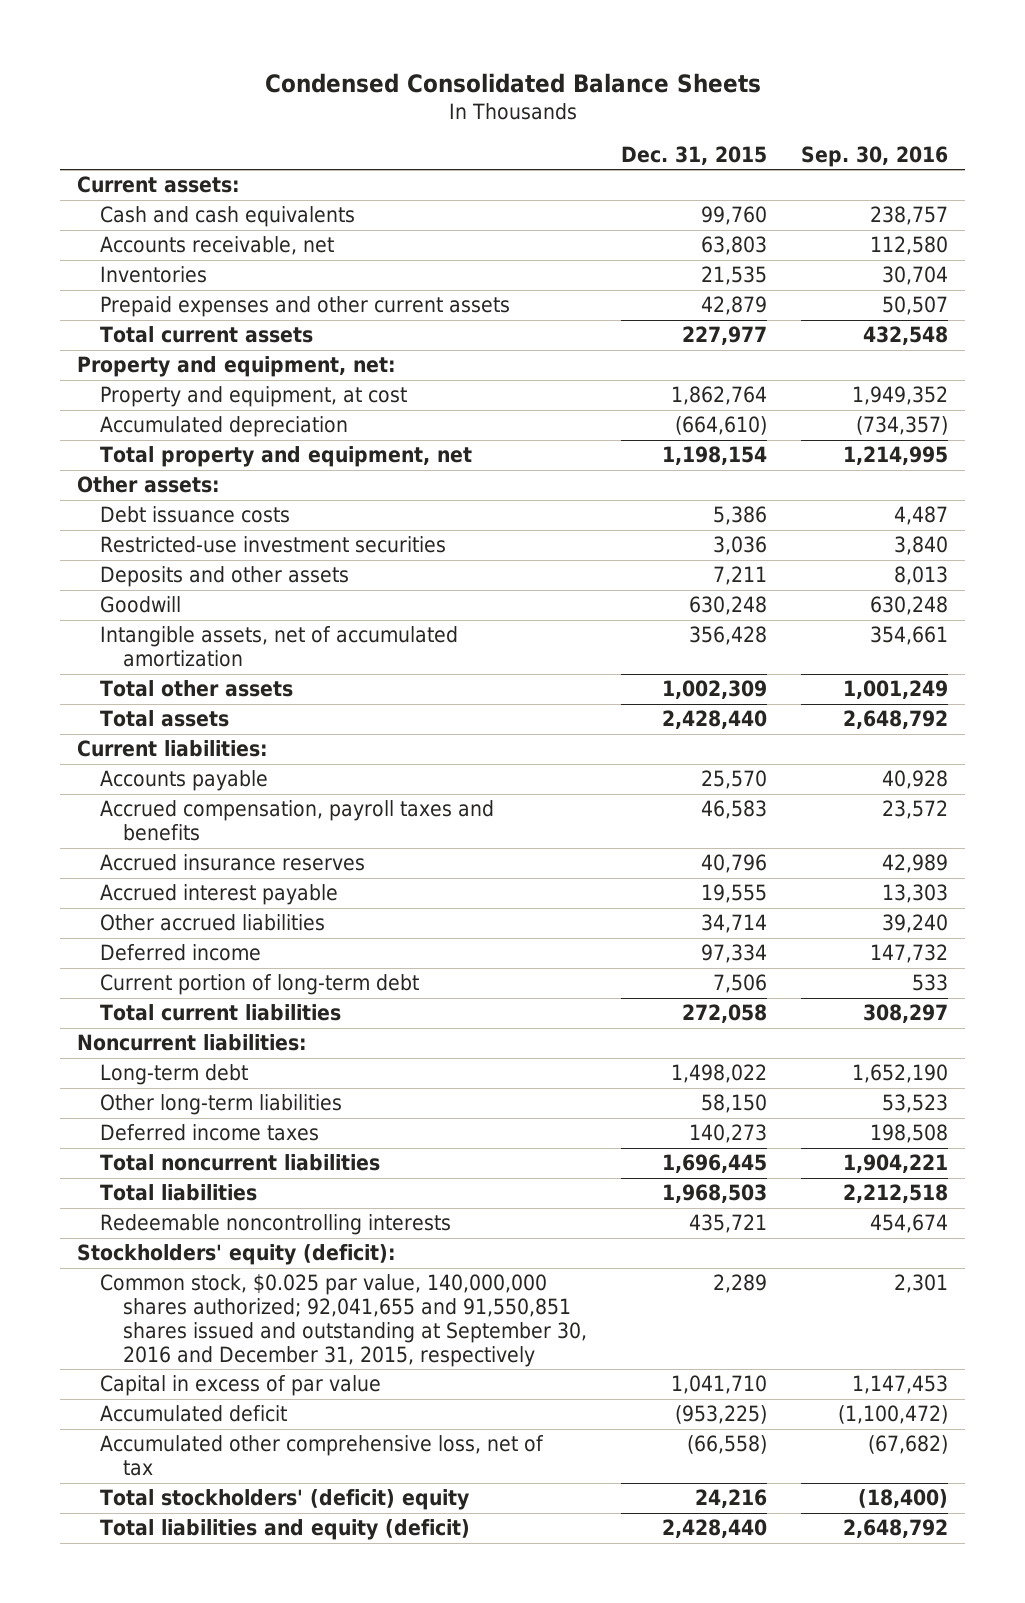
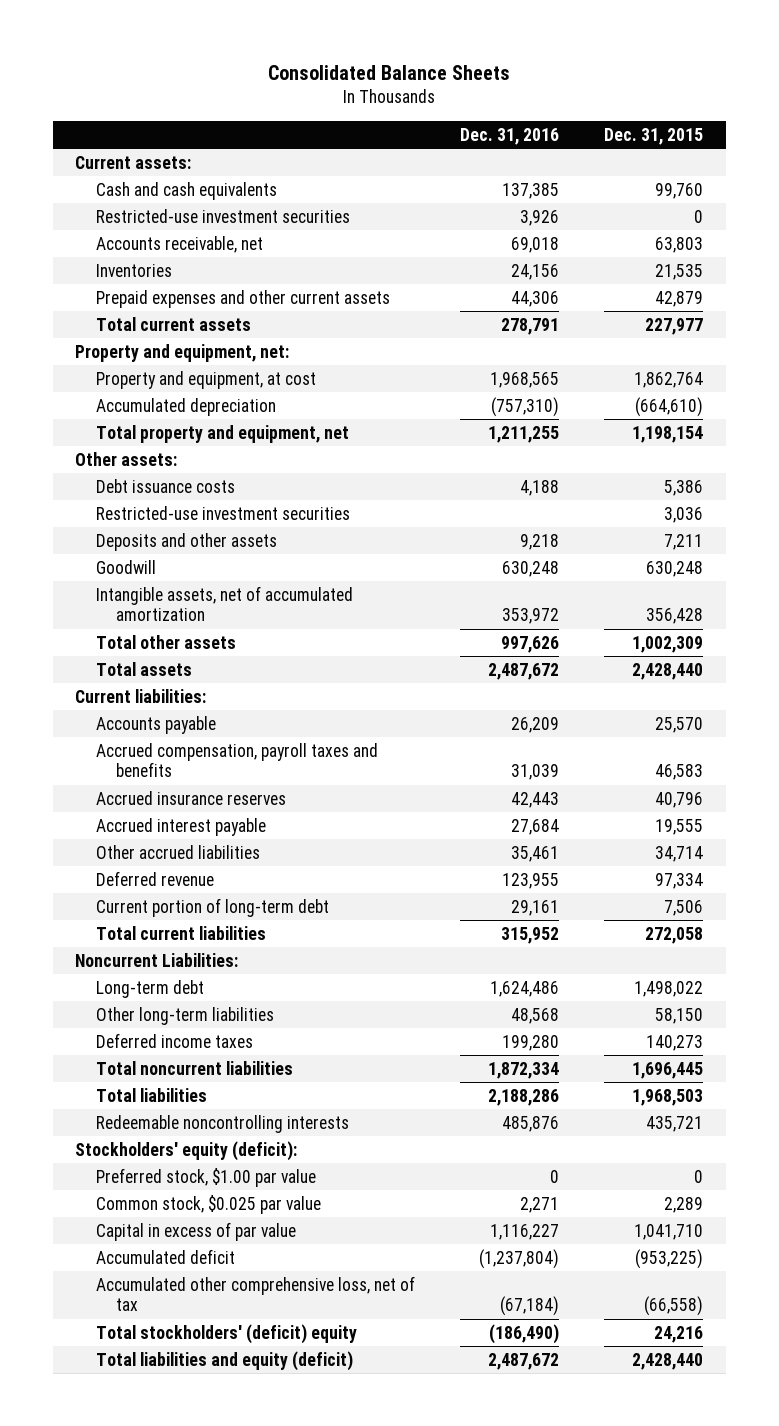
[264,72,761,93] Condensed Consolidated Balance Sheets -> [268,64,511,80] Consolidated Balance Sheets
[800,146,948,168] Sep. 30, 2016 -> none
none -> [459,127,559,145] Dec. 31, 2016
none -> [95,208,350,223] Restricted-use investment securities
[100,944,262,962] Deferred income -> [95,870,214,886] Deferred revenue
[77,1034,308,1052] Noncurrent liabilities: -> [75,952,239,967] Noncurrent Liabilities:
none -> [95,1167,316,1187] Preferred stock, $1.00 par value
[100,1274,588,1368] Common stock, $0.025 par value, 140,000,000 shares authorized; 92,041,655 and 91,550,851 shares issued and outstanding at September 30, 2016 and December 31, 2015, respectively -> [95,1194,321,1214] Common stock, $0.025 par value

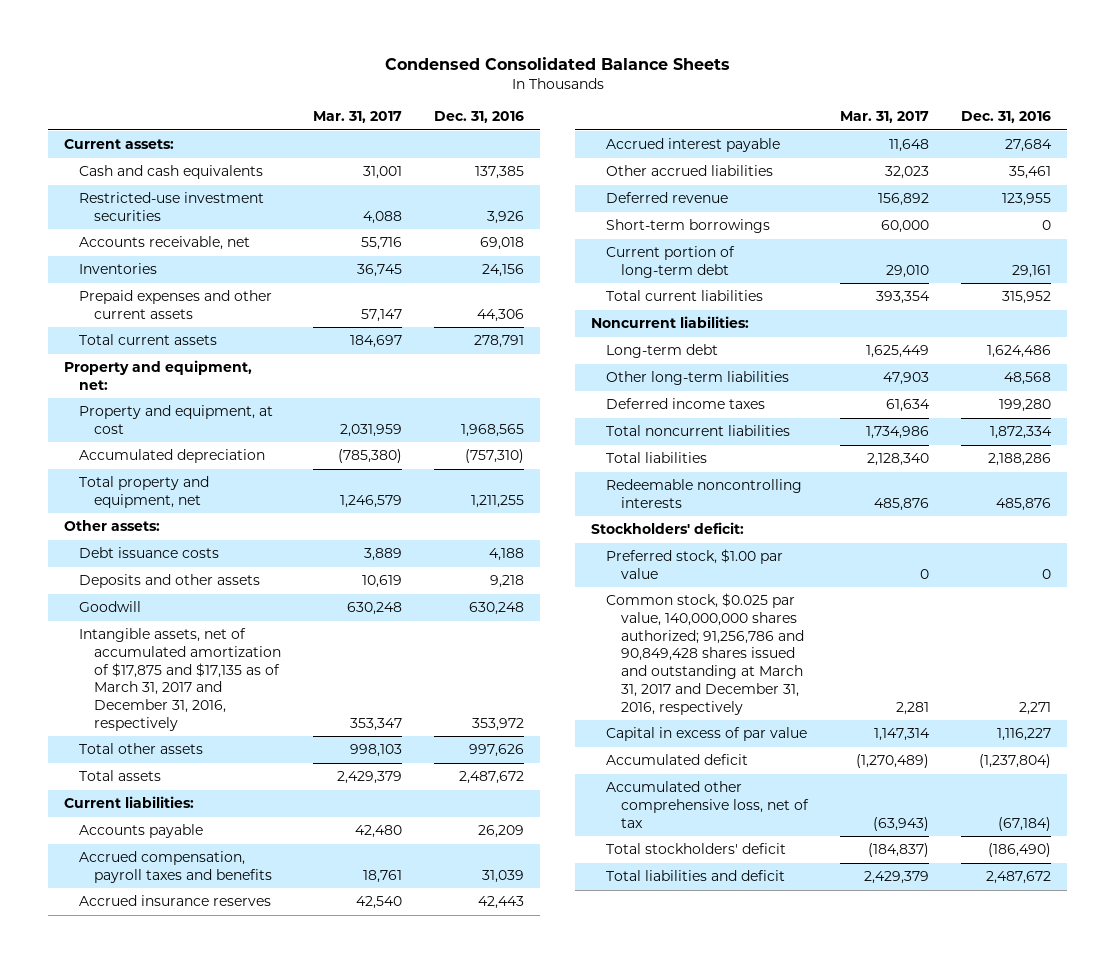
[268,64,511,80] Consolidated Balance Sheets -> [384,57,730,71] Condensed Consolidated Balance Sheets
[604,127,704,145] Dec. 31, 2015 -> none
none -> [313,111,403,124] Mar. 31, 2017
[95,505,350,520] Restricted-use investment securities -> none
[95,585,353,622] Intangible assets, net of accumulated amortization -> [79,628,282,731] Intangible assets, net of accumulated amortization of $17,875 and $17,135 as of March 31, 2017 and December 31, 2016, respectively
none -> [606,219,771,234] Short-term borrowings
[75,952,239,967] Noncurrent Liabilities: -> [591,316,750,329] Noncurrent liabilities:
[75,1140,298,1161] Stockholders' equity (deficit): -> [591,522,745,535] Stockholders' deficit:
[95,1194,321,1214] Common stock, $0.025 par value -> [606,593,805,715] Common stock, $0.025 par value, 140,000,000 shares authorized; 91,256,786 and 90,849,428 shares issued and outstanding at March 31, 2017 and December 31, 2016, respectively
[95,1323,357,1344] Total stockholders' (deficit) equity -> [606,843,787,855] Total stockholders' deficit
[95,1350,353,1371] Total liabilities and equity (deficit) -> [606,870,786,882] Total liabilities and deficit

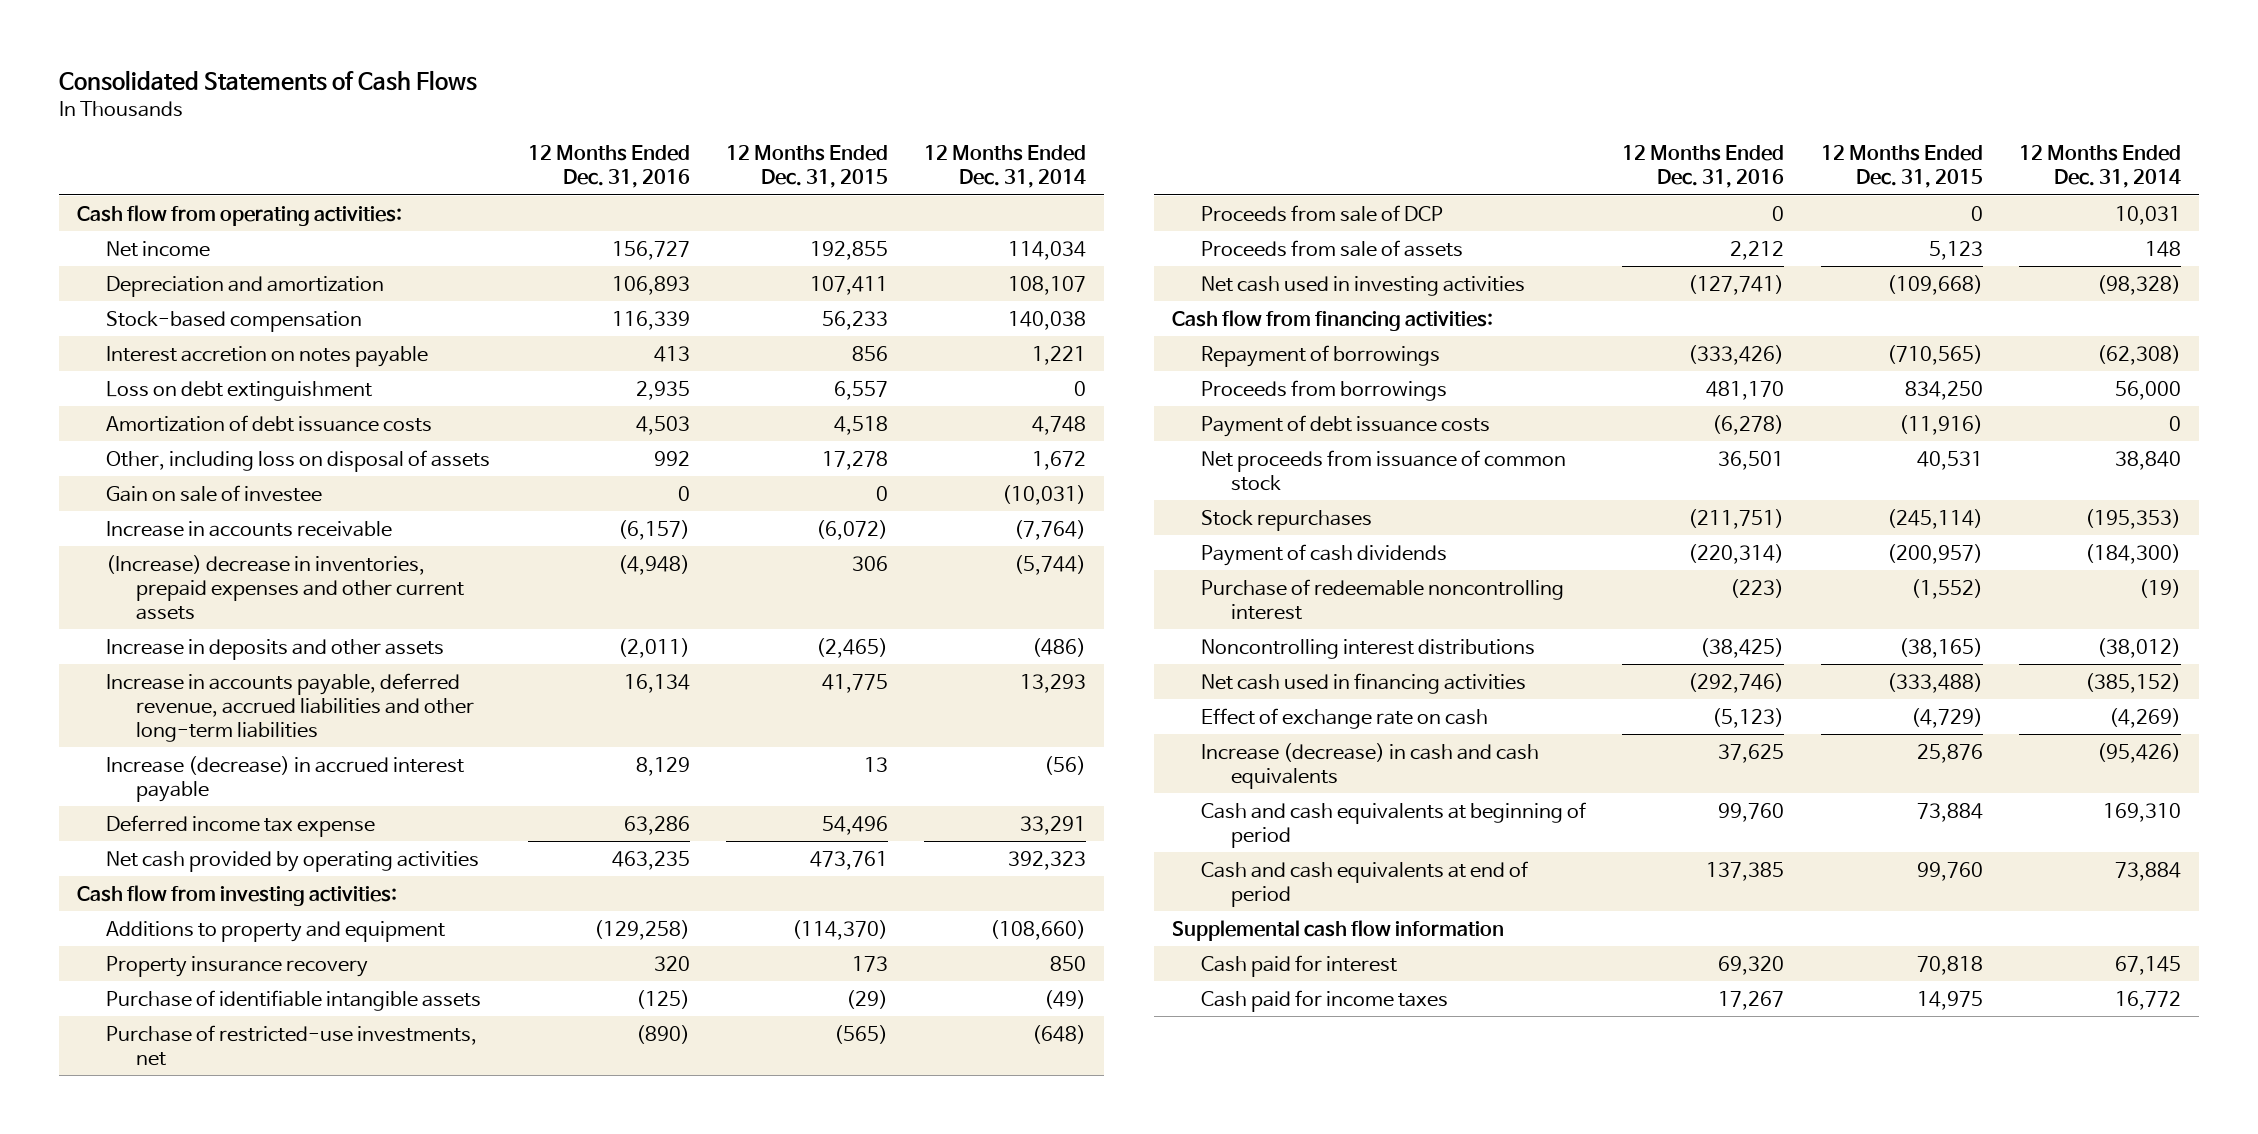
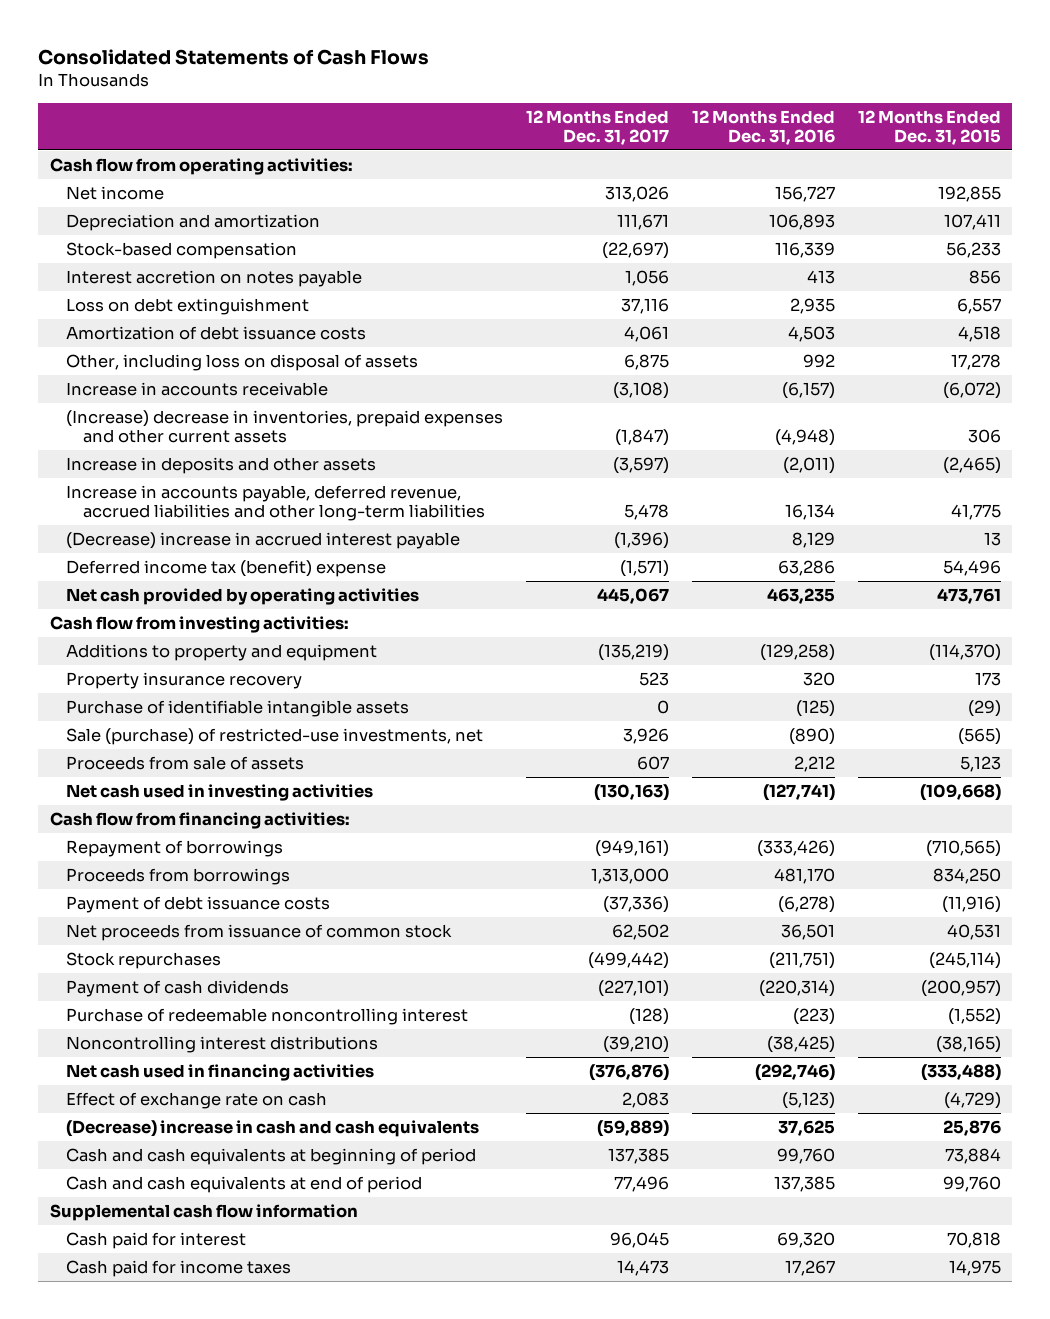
[924,145,1087,189] 12 Months Ended Dec. 31, 2014 -> none
none -> [526,109,670,145] 12 Months Ended Dec. 31, 2017
[106,484,323,502] Gain on sale of investee -> none
[106,755,465,802] Increase (decrease) in accrued interest payable -> [66,531,461,549] (Decrease) increase in accrued interest payable
[106,814,376,837] Deferred income tax expense -> [66,559,387,577] Deferred income tax (benefit) expense
[1201,204,1444,222] Proceeds from sale of DCP -> none
[106,1024,478,1066] Purchase of restricted-use investments, net -> [66,727,484,745] Sale (purchase) of restricted-use investments, net
[1201,742,1540,789] Increase (decrease) in cash and cash equivalents -> [66,1119,480,1137] (Decrease) increase in cash and cash equivalents

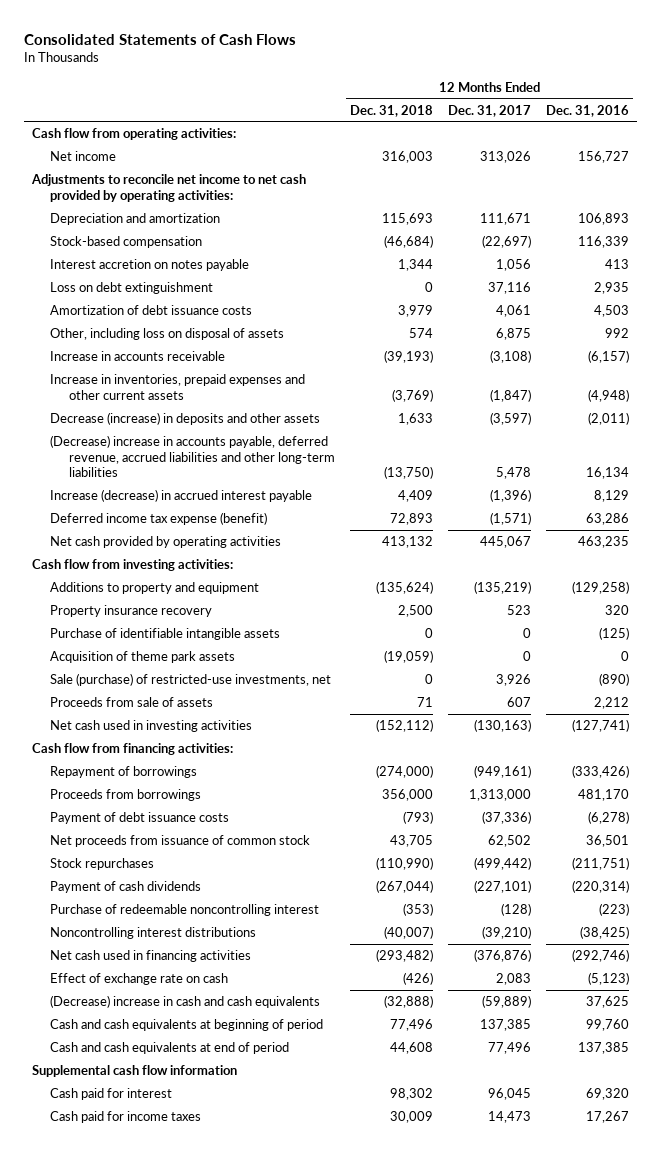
[857,109,1001,145] 12 Months Ended Dec. 31, 2015 -> none
none -> [349,104,433,117] Dec. 31, 2018
none -> [30,174,306,202] Adjustments to reconcile net income to net cash provided by operating activities:
[66,409,504,443] (Increase) decrease in inventories, prepaid expenses and other current assets -> [50,374,306,400] Increase in inventories, prepaid expenses and other current assets
[66,456,377,474] Increase in deposits and other assets -> [50,412,321,426] Decrease (increase) in deposits and other assets
[66,484,486,521] Increase in accounts payable, deferred revenue, accrued liabilities and other long-term liabilities -> [50,435,335,478] (Decrease) increase in accounts payable, deferred revenue, accrued liabilities and other long-term liabilities
[66,531,461,549] (Decrease) increase in accrued interest payable -> [50,489,313,503] Increase (decrease) in accrued interest payable
[66,559,387,577] Deferred income tax (benefit) expense -> [50,512,268,526] Deferred income tax expense (benefit)
none -> [50,651,236,664] Acquisition of theme park assets

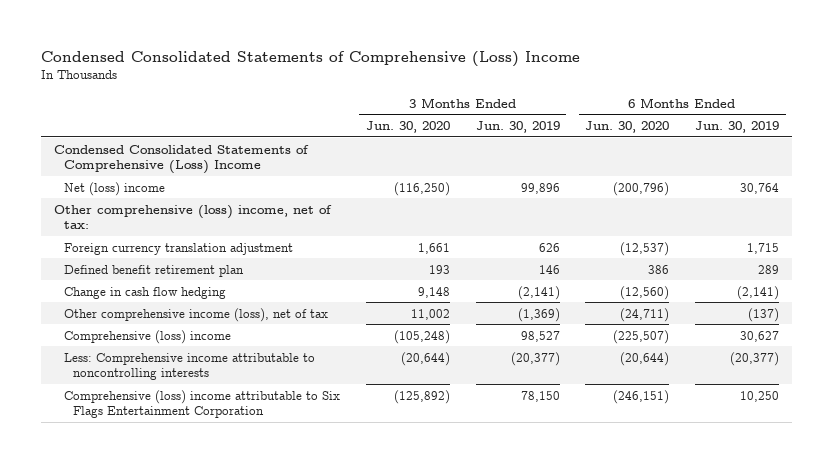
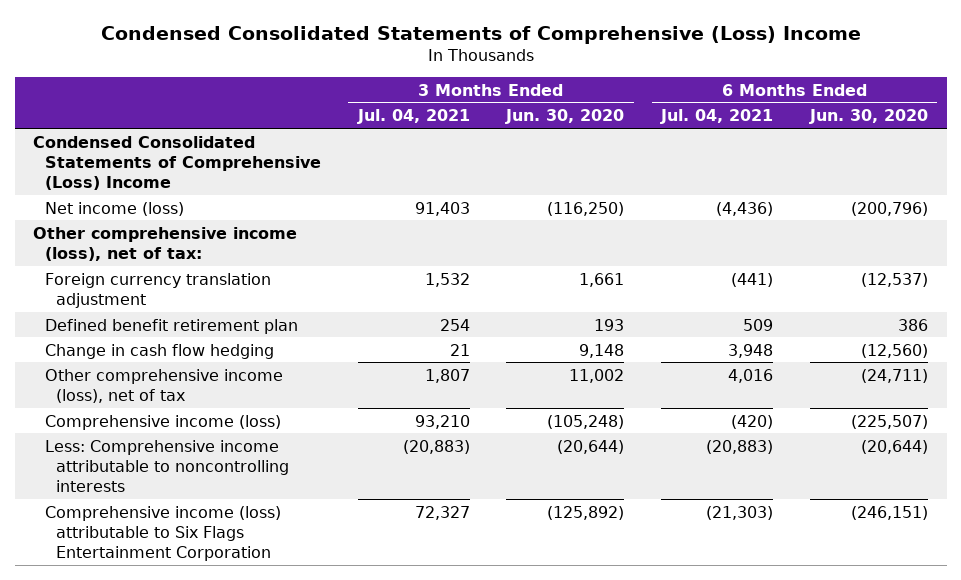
[475,121,560,134] Jun. 30, 2019 -> none
[695,121,780,134] Jun. 30, 2019 -> none
none -> [356,109,470,125] Jul. 04, 2021
none -> [660,109,774,125] Jul. 04, 2021
[63,181,165,196] Net (loss) income -> [44,201,184,216] Net income (loss)
[54,204,333,230] Other comprehensive (loss) income, net of tax: -> [33,226,298,261] Other comprehensive income (loss), net of tax:
[63,329,231,344] Comprehensive (loss) income -> [44,414,281,430] Comprehensive income (loss)
[63,389,340,419] Comprehensive (loss) income attributable to Six Flags Entertainment Corporation -> [44,505,281,562] Comprehensive income (loss) attributable to Six Flags Entertainment Corporation

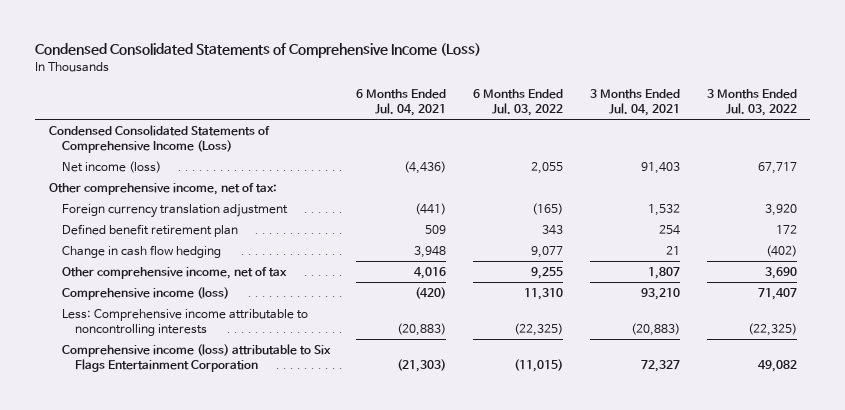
[100,25,861,44] Condensed Consolidated Statements of Comprehensive (Loss) Income -> [35,43,482,59] Condensed Consolidated Statements of Comprehensive Income (Loss)
[505,109,625,125] Jun. 30, 2020 -> none
[809,109,929,125] Jun. 30, 2020 -> none
none -> [473,89,564,117] 6 Months Ended Jul. 03, 2022
none -> [706,89,797,117] 3 Months Ended Jul. 03, 2022
[33,135,321,191] Condensed Consolidated Statements of Comprehensive (Loss) Income -> [48,124,270,154] Condensed Consolidated Statements of Comprehensive Income (Loss)
[33,226,298,261] Other comprehensive income (loss), net of tax: -> [48,182,277,195] Other comprehensive income, net of tax:
[44,368,283,403] Other comprehensive income (loss), net of tax -> [61,266,287,279] Other comprehensive income, net of tax

